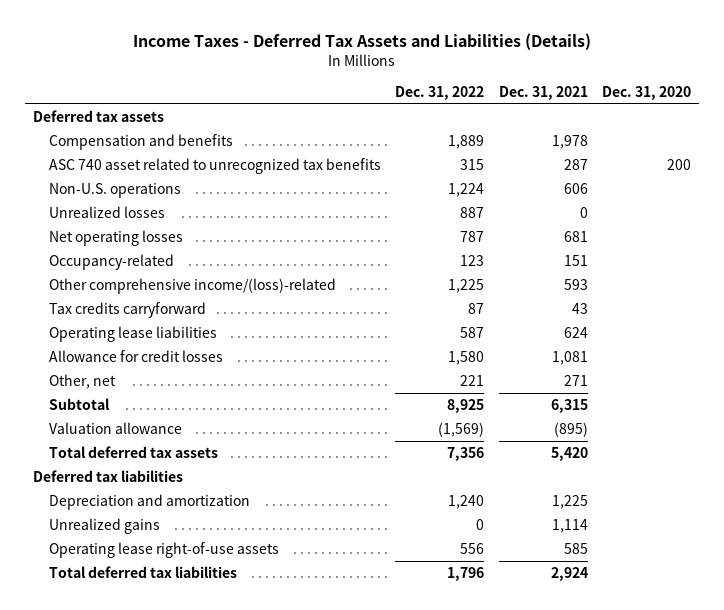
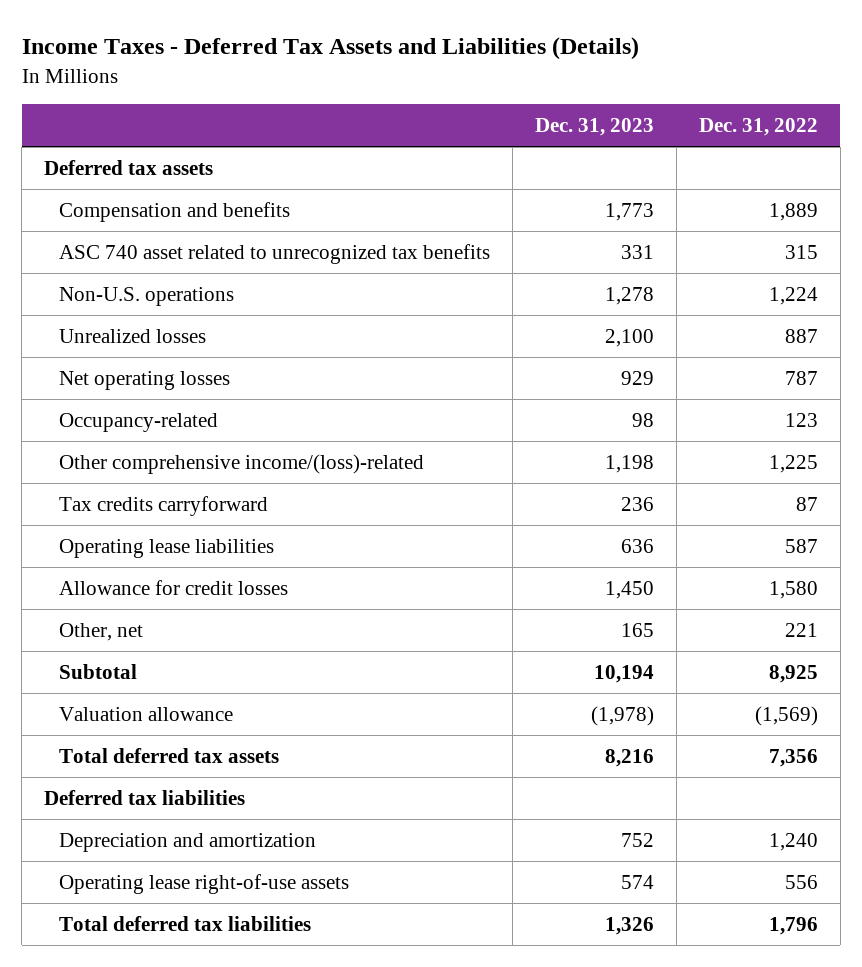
[498,86,588,101] Dec. 31, 2021 -> none
[602,86,692,101] Dec. 31, 2020 -> none
none -> [534,117,654,136] Dec. 31, 2023
[48,517,160,534] Unrealized gains -> none

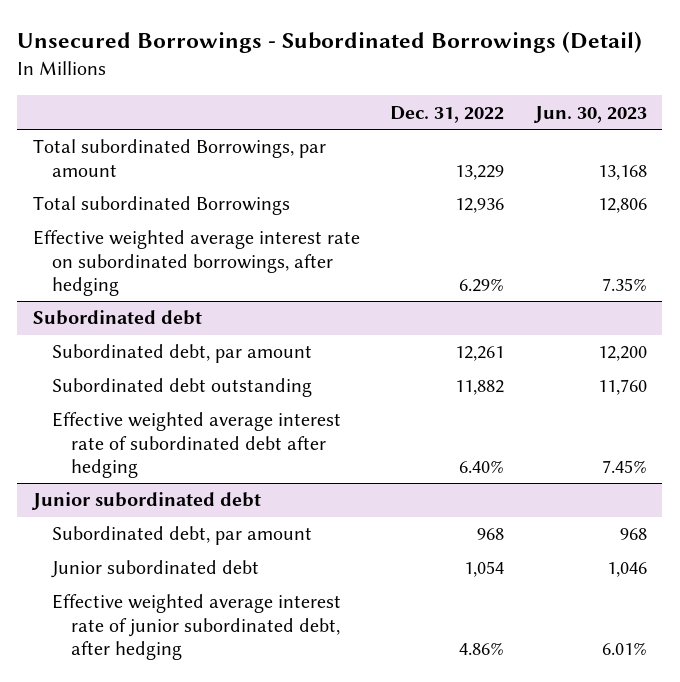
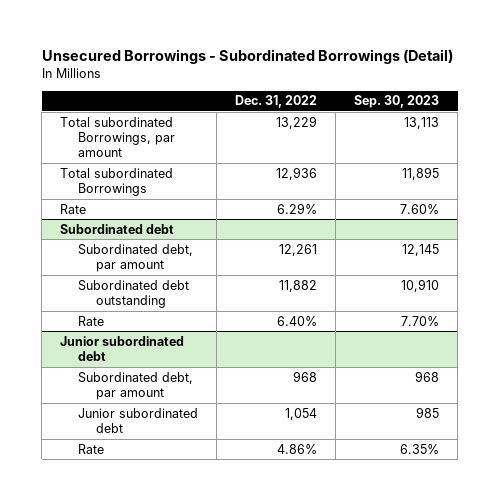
[532,105,647,123] Jun. 30, 2023 -> none
none -> [354,95,440,109] Sep. 30, 2023
[32,230,360,296] Effective weighted average interest rate on subordinated borrowings, after hedging -> [60,203,87,214] Rate
[51,412,341,478] Effective weighted average interest rate of subordinated debt after hedging -> none
none -> [78,315,105,326] Rate
[51,594,341,660] Effective weighted average interest rate of junior subordinated debt, after hedging -> [78,443,105,454] Rate

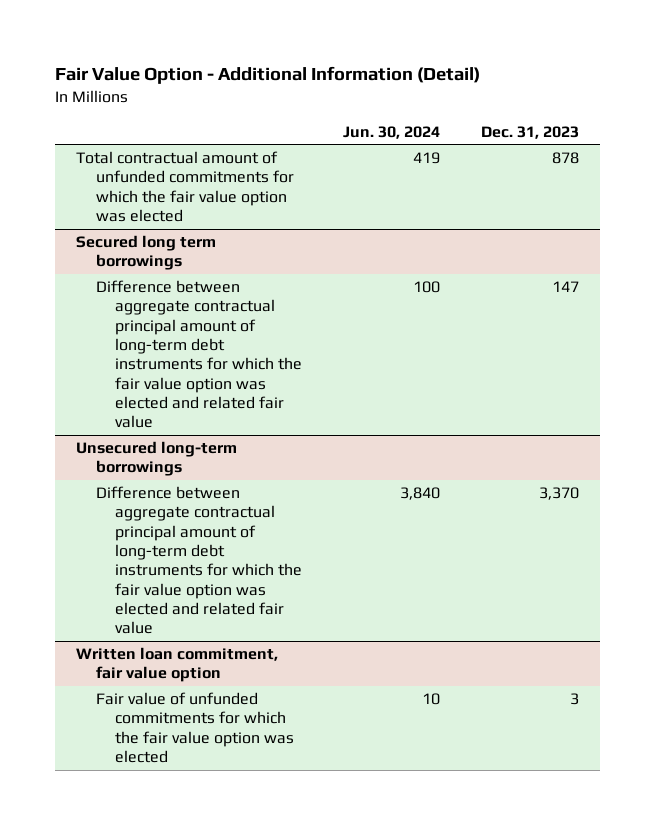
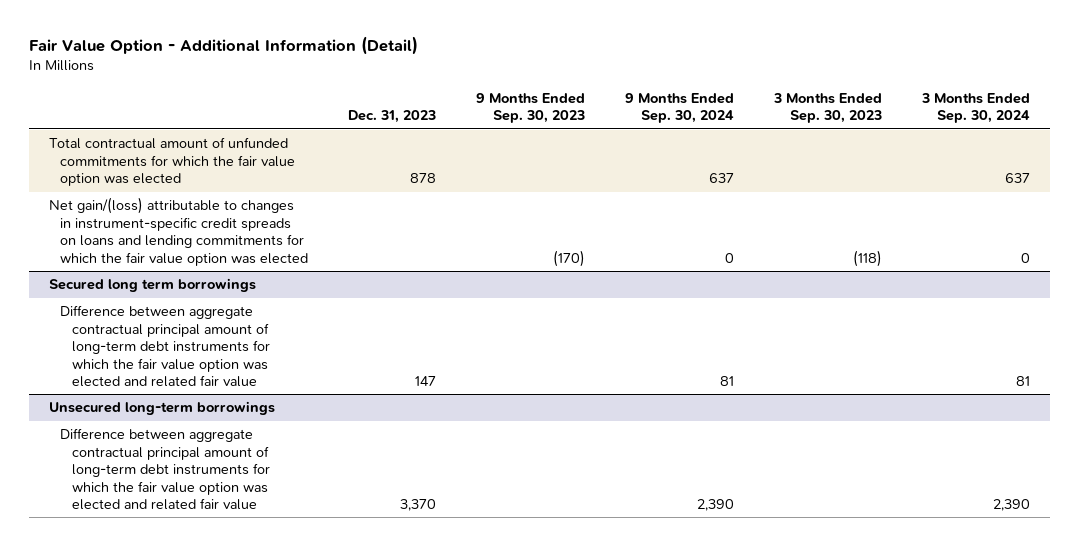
[343,125,441,139] Jun. 30, 2024 -> none
none -> [476,93,586,124] 9 Months Ended Sep. 30, 2023
none -> [625,93,735,124] 9 Months Ended Sep. 30, 2024
none -> [773,93,883,124] 3 Months Ended Sep. 30, 2023
none -> [921,93,1031,124] 3 Months Ended Sep. 30, 2024
none -> [48,197,309,266] Net gain/(loss) attributable to changes in instrument-specific credit spreads on loans and lending commitments for which the fair value option was elected
[75,647,278,683] Written loan commitment, fair value option -> none
[95,692,295,764] Fair value of unfunded commitments for which the fair value option was elected -> none

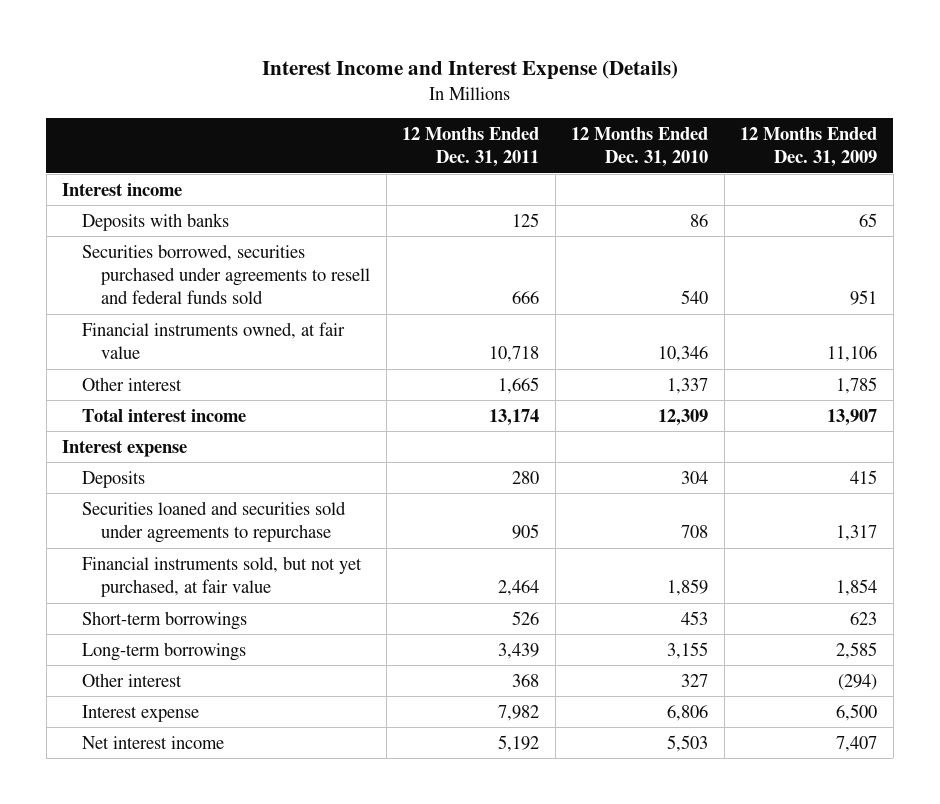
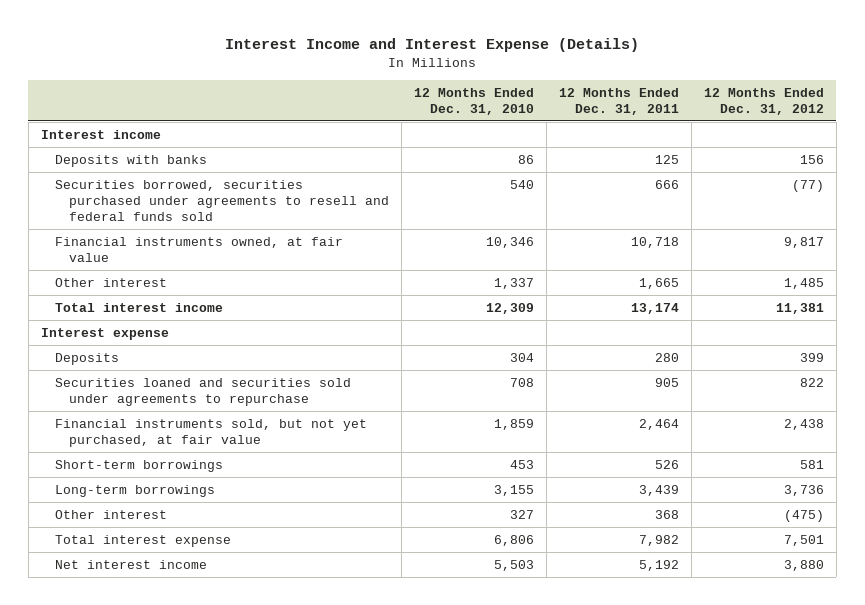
[740,126,878,168] 12 Months Ended Dec. 31, 2009 -> none
none -> [703,87,824,115] 12 Months Ended Dec. 31, 2012
[81,704,199,722] Interest expense -> [54,534,231,547] Total interest expense

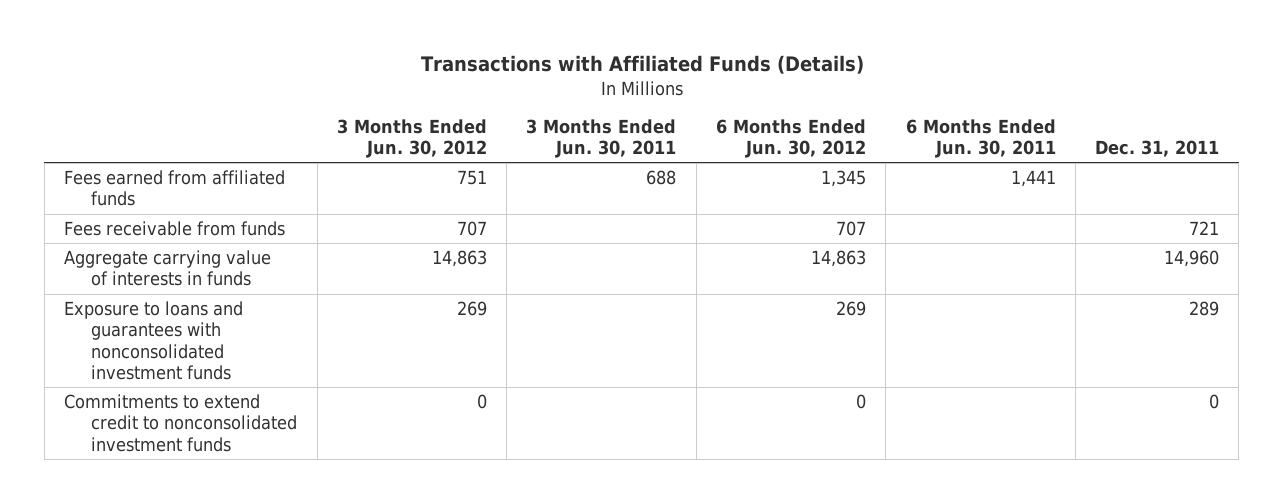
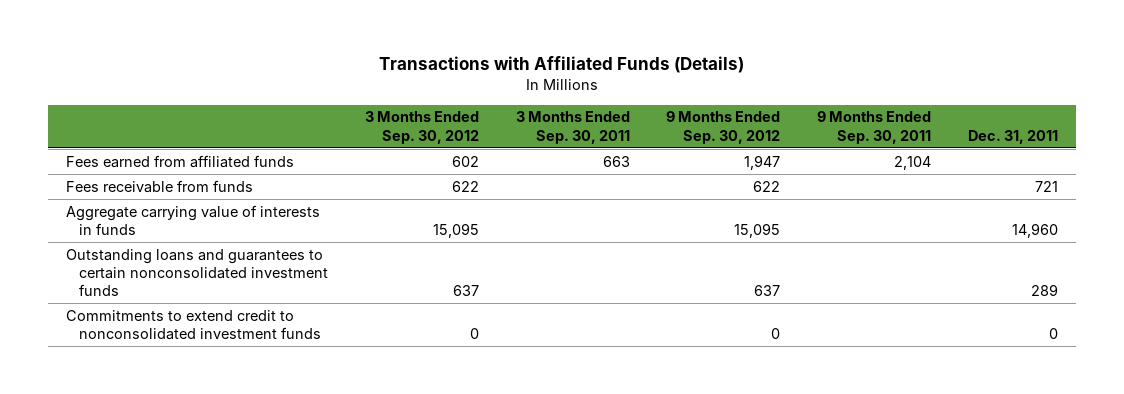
[336,118,487,159] 3 Months Ended Jun. 30, 2012 -> none
[526,118,677,159] 3 Months Ended Jun. 30, 2011 -> none
[716,118,867,159] 6 Months Ended Jun. 30, 2012 -> none
[905,118,1056,159] 6 Months Ended Jun. 30, 2011 -> none
none -> [365,111,480,144] 3 Months Ended Sep. 30, 2012
none -> [515,111,630,144] 3 Months Ended Sep. 30, 2011
none -> [666,111,781,144] 9 Months Ended Sep. 30, 2012
none -> [817,111,932,144] 9 Months Ended Sep. 30, 2011
[63,300,243,380] Exposure to loans and guarantees with nonconsolidated investment funds -> [65,248,329,297] Outstanding loans and guarantees to certain nonconsolidated investment funds

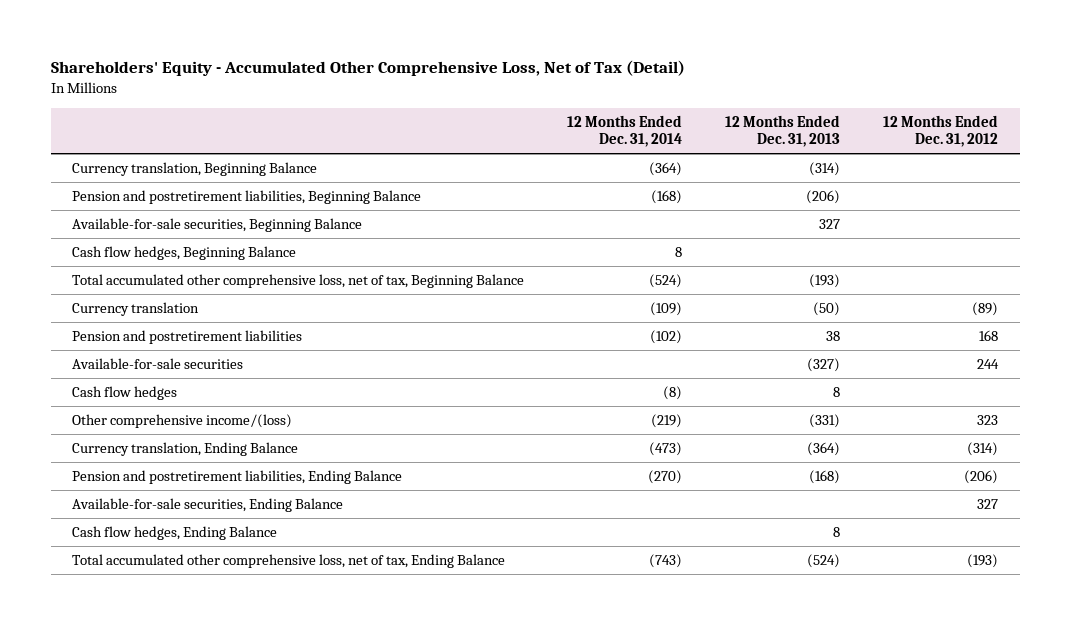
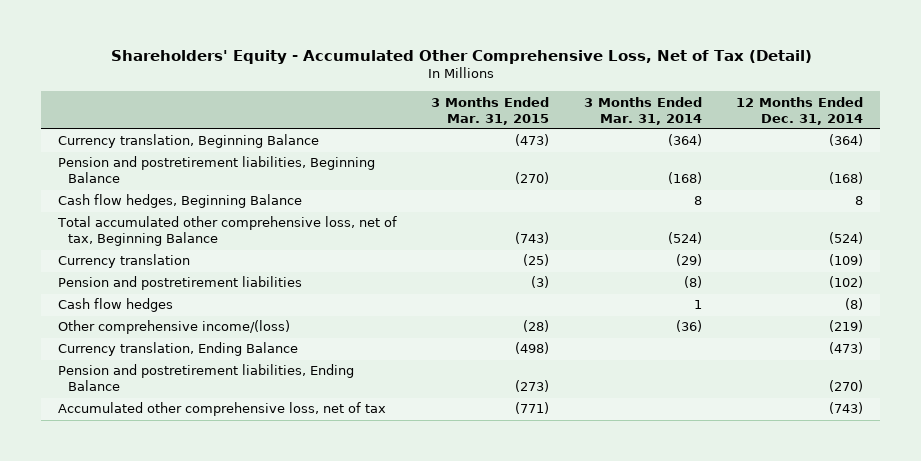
[725,115,841,148] 12 Months Ended Dec. 31, 2013 -> none
[883,115,999,148] 12 Months Ended Dec. 31, 2012 -> none
none -> [431,96,550,125] 3 Months Ended Mar. 31, 2015
none -> [583,96,702,125] 3 Months Ended Mar. 31, 2014
[72,217,363,232] Available-for-sale securities, Beginning Balance -> none
[72,357,244,369] Available-for-sale securities -> none
[72,497,344,512] Available-for-sale securities, Ending Balance -> none
[72,525,278,540] Cash flow hedges, Ending Balance -> none
[72,553,506,568] Total accumulated other comprehensive loss, net of tax, Ending Balance -> [58,402,387,417] Accumulated other comprehensive loss, net of tax

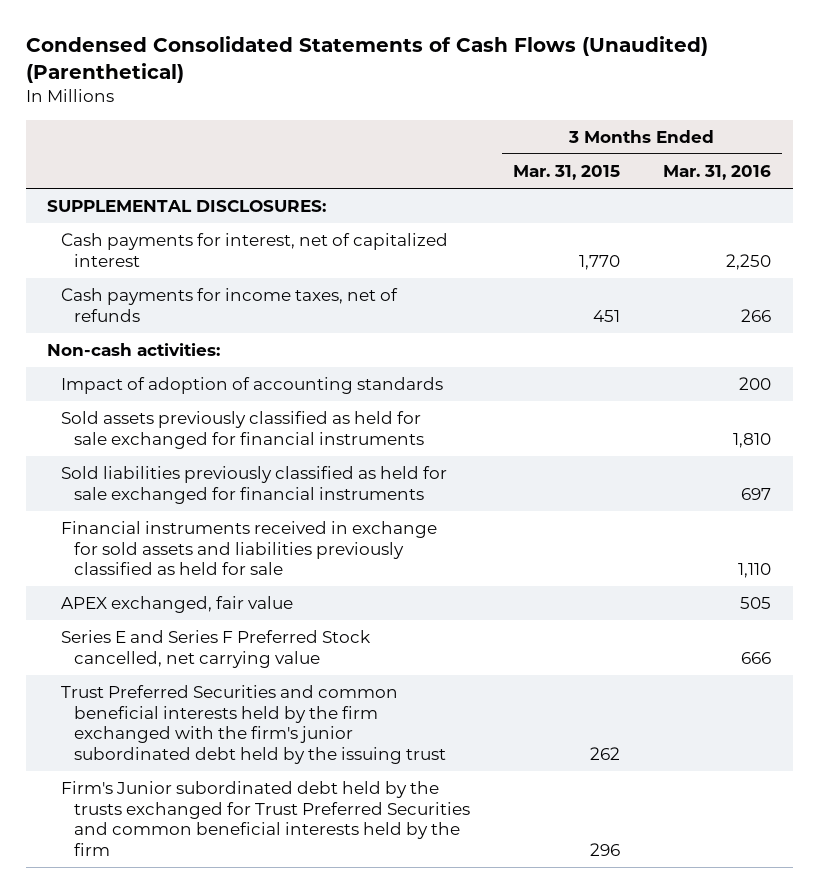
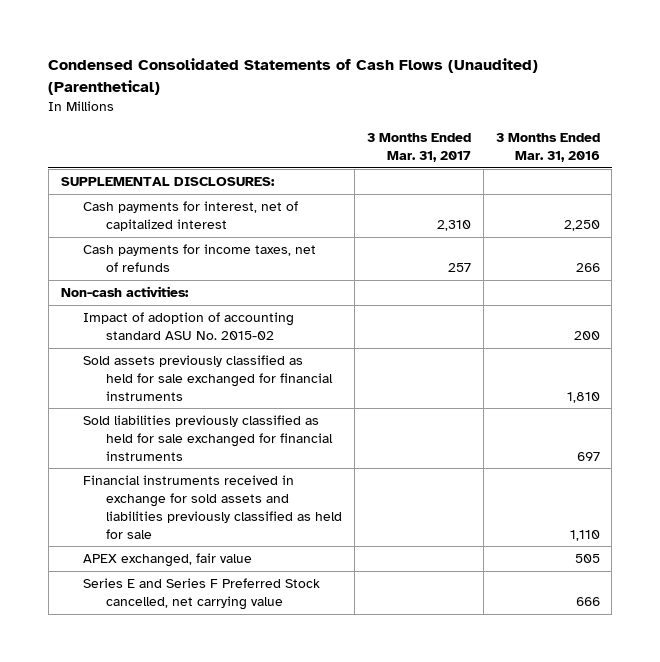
[513,164,621,180] Mar. 31, 2015 -> none
none -> [366,133,471,163] 3 Months Ended Mar. 31, 2017
[60,377,443,395] Impact of adoption of accounting standards -> [83,312,295,340] Impact of adoption of accounting standard ASU No. 2015-02
[60,685,447,764] Trust Preferred Securities and common beneficial interests held by the firm exchanged with the firm's junior subordinated debt held by the issuing trust -> none
[60,781,471,856] Firm's Junior subordinated debt held by the trusts exchanged for Trust Preferred Securities and common beneficial interests held by the firm -> none

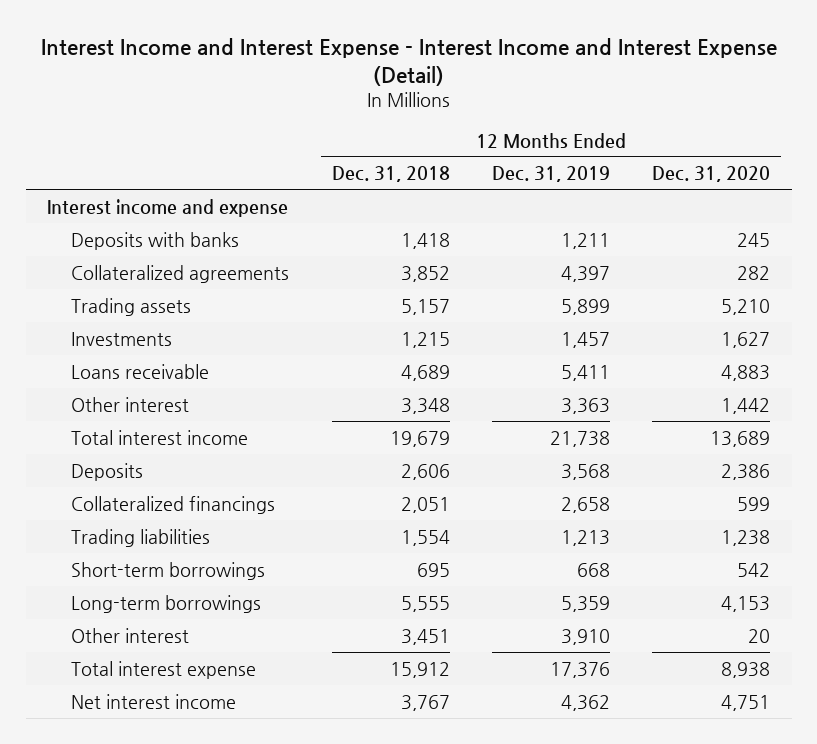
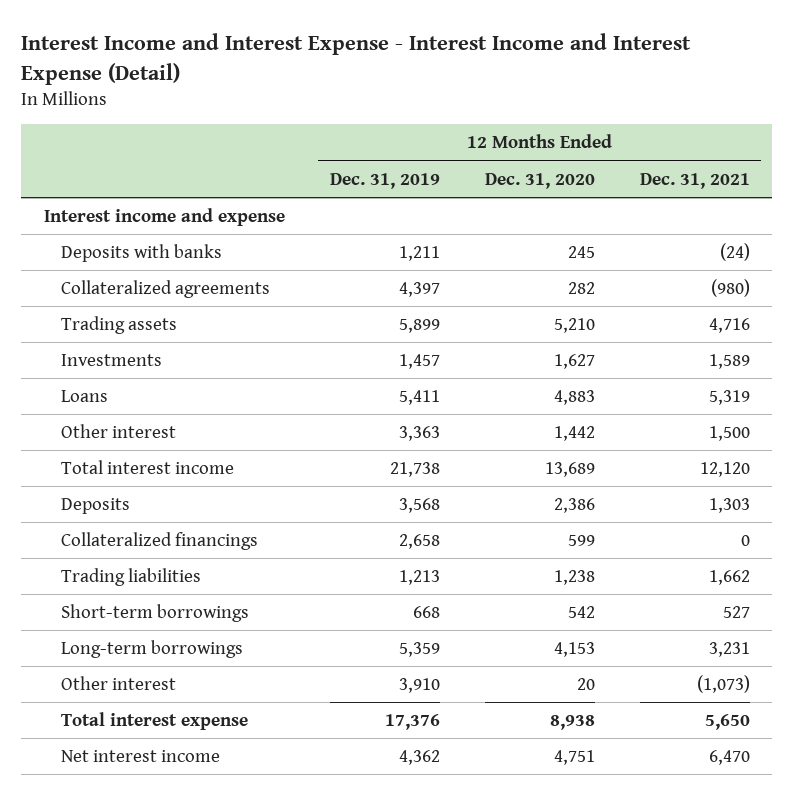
[331,166,450,183] Dec. 31, 2018 -> none
none -> [639,172,750,189] Dec. 31, 2021
[71,363,210,379] Loans receivable -> [61,390,109,403] Loans

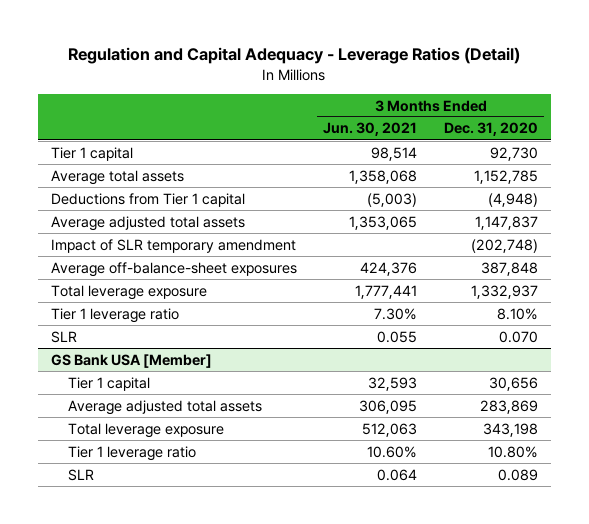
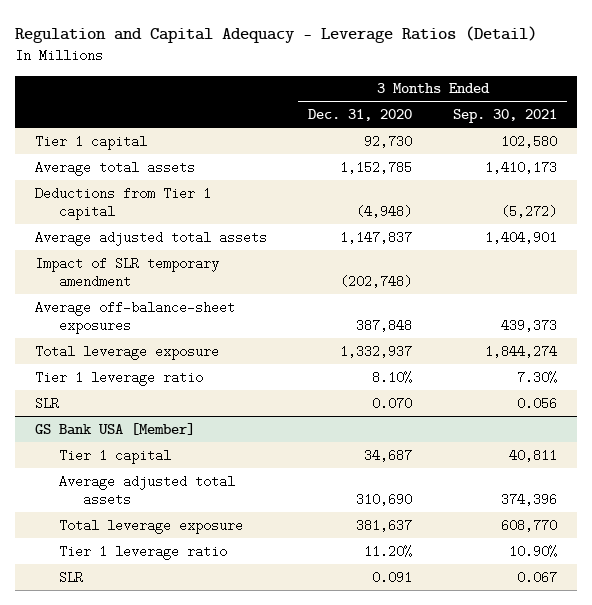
[323,122,418,137] Jun. 30, 2021 -> none
none -> [452,108,557,123] Sep. 30, 2021
[488,376,538,391] 30,656 -> [364,448,413,462] 34,687
[479,399,538,414] 283,869 -> [356,492,413,506] 310,690
[482,422,538,437] 343,198 -> [356,518,413,532] 381,637
[487,445,538,458] 10.80% -> [364,544,413,558] 11.20%
[497,468,538,481] 0.089 -> [372,570,413,584] 0.091

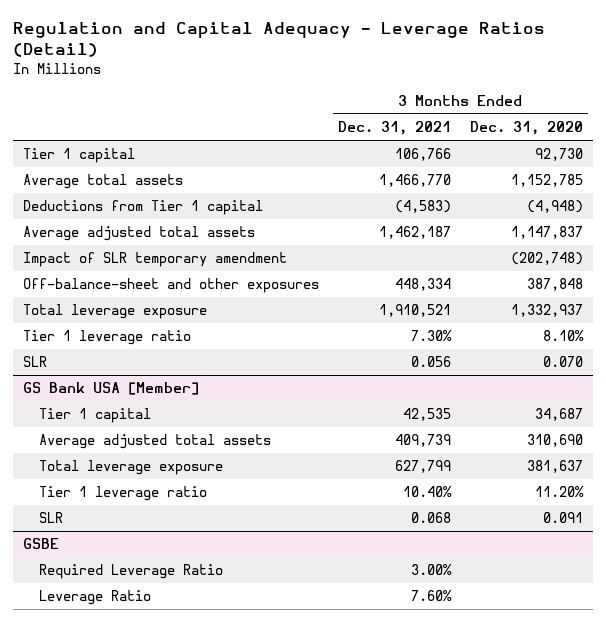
[452,108,557,123] Sep. 30, 2021 -> none
none -> [337,121,451,136] Dec. 31, 2021
[35,300,236,334] Average off-balance-sheet exposures -> [22,278,319,294] Off-balance-sheet and other exposures
none -> [22,538,59,550] GSBE
none -> [38,564,223,580] Required Leverage Ratio
none -> [38,590,151,606] Leverage Ratio

